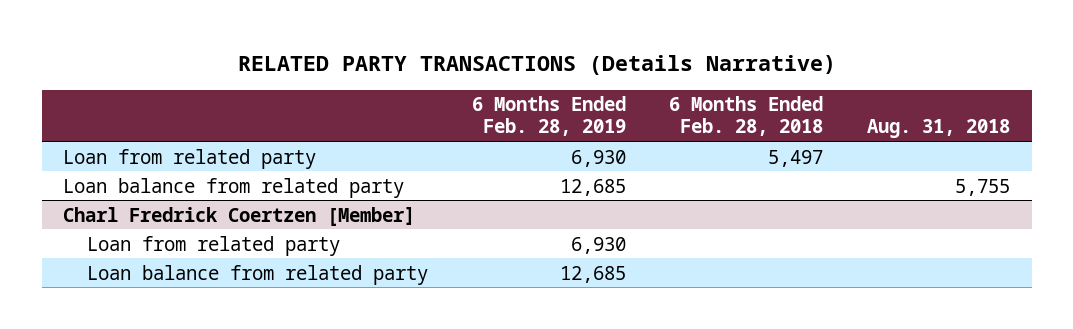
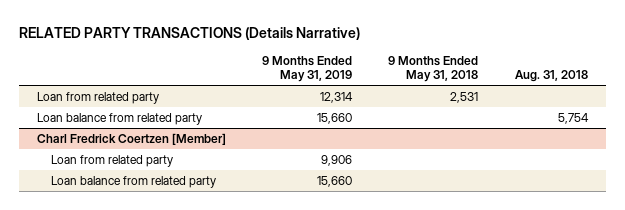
[471,96,626,137] 6 Months Ended Feb. 28, 2019 -> none
[669,96,824,137] 6 Months Ended Feb. 28, 2018 -> none
none -> [262,55,353,83] 9 Months Ended May 31, 2019
none -> [388,55,479,83] 9 Months Ended May 31, 2018
[954,178,1010,196] 5,755 -> [557,112,589,124] 5,754

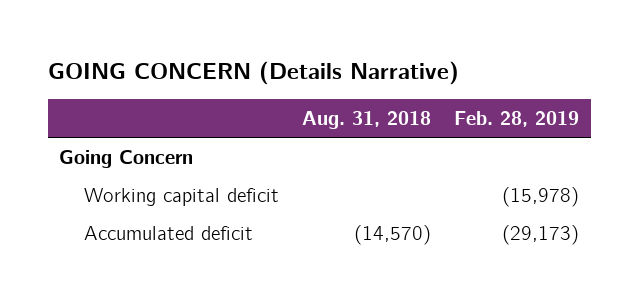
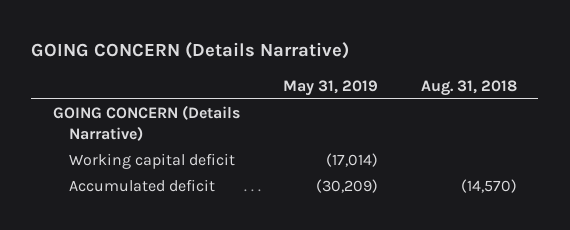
[454,111,580,128] Feb. 28, 2019 -> none
none -> [282,79,378,96] May 31, 2019
[59,150,194,169] Going Concern -> [52,105,240,141] GOING CONCERN (Details Narrative)

